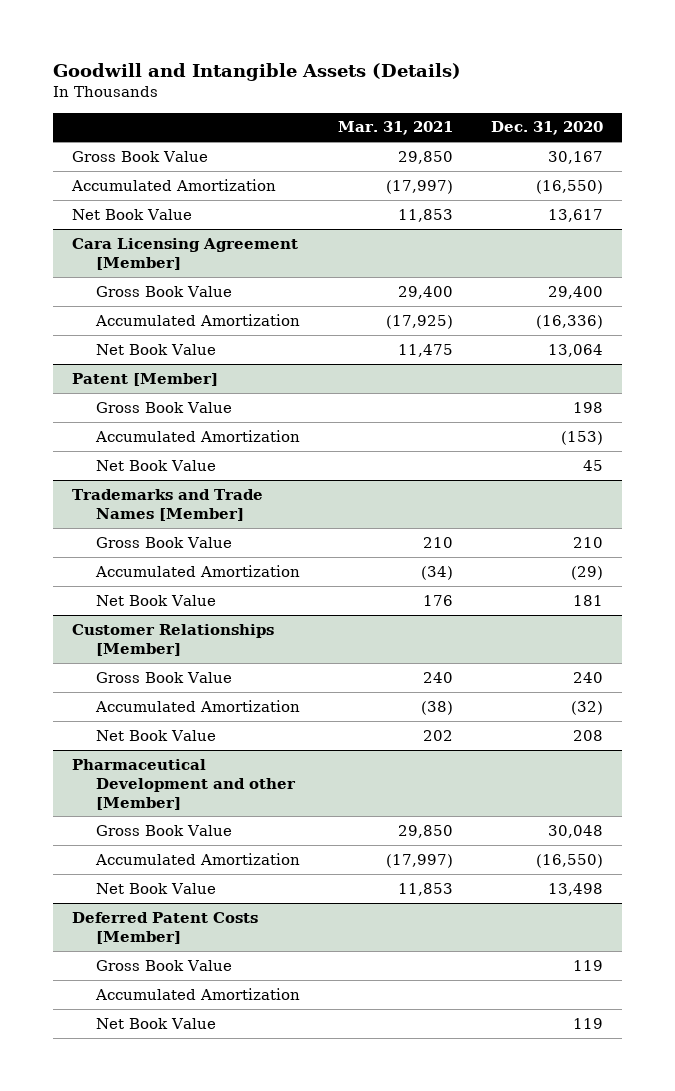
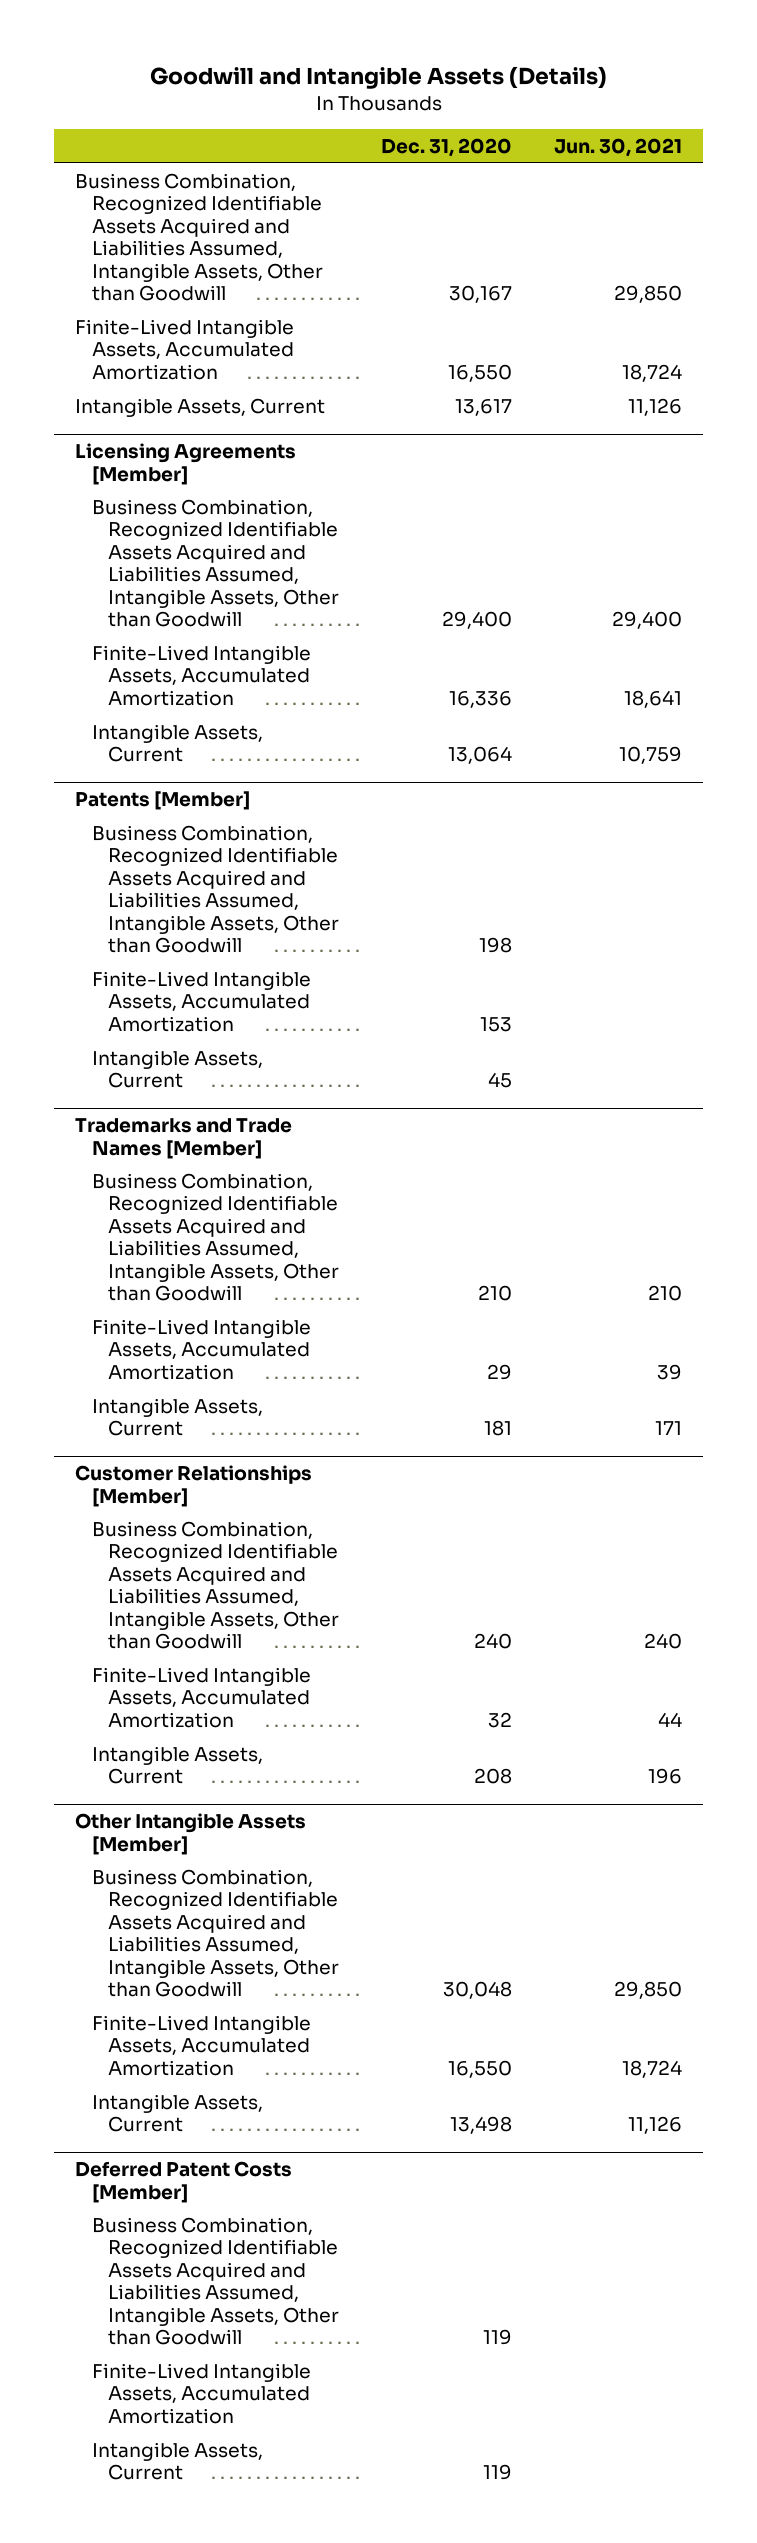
[337,121,453,136] Mar. 31, 2021 -> none
none -> [553,138,682,158] Jun. 30, 2021
[72,150,209,162] Gross Book Value -> [75,172,323,302] Business Combination, Recognized Identifiable Assets Acquired and Liabilities Assumed, Intangible Assets, Other than Goodwill
[71,178,277,191] Accumulated Amortization -> [75,318,295,380] Finite-Lived Intangible Assets, Accumulated Amortization
[535,179,603,194] (16,550) -> [447,363,512,382] 16,550
[72,208,193,220] Net Book Value -> [75,397,326,417] Intangible Assets, Current
[72,237,299,270] Cara Licensing Agreement [Member] -> [75,443,297,485] Licensing Agreements [Member]
[95,285,232,297] Gross Book Value -> [91,498,339,628] Business Combination, Recognized Identifiable Assets Acquired and Liabilities Assumed, Intangible Assets, Other than Goodwill
[94,313,300,326] Accumulated Amortization -> [91,644,311,706] Finite-Lived Intangible Assets, Accumulated Amortization
[535,314,603,329] (16,336) -> [448,690,512,708] 16,336
[95,343,216,355] Net Book Value -> [91,723,263,763] Intangible Assets, Current
[72,372,219,386] Patent [Member] -> [75,791,251,811] Patents [Member]
[95,401,232,413] Gross Book Value -> [91,824,339,954] Business Combination, Recognized Identifiable Assets Acquired and Liabilities Assumed, Intangible Assets, Other than Goodwill
[94,429,300,442] Accumulated Amortization -> [91,970,311,1032] Finite-Lived Intangible Assets, Accumulated Amortization
[560,430,603,445] (153) -> [479,1016,512,1032] 153
[95,459,216,471] Net Book Value -> [91,1049,263,1089] Intangible Assets, Current
[95,536,232,548] Gross Book Value -> [91,1172,339,1302] Business Combination, Recognized Identifiable Assets Acquired and Liabilities Assumed, Intangible Assets, Other than Goodwill
[94,564,300,577] Accumulated Amortization -> [91,1318,311,1380] Finite-Lived Intangible Assets, Accumulated Amortization
[570,565,603,580] (29) -> [486,1363,512,1380] 29
[95,594,216,606] Net Book Value -> [91,1397,263,1437] Intangible Assets, Current
[95,671,232,683] Gross Book Value -> [91,1520,339,1650] Business Combination, Recognized Identifiable Assets Acquired and Liabilities Assumed, Intangible Assets, Other than Goodwill
[94,699,300,712] Accumulated Amortization -> [91,1666,311,1728] Finite-Lived Intangible Assets, Accumulated Amortization
[570,700,603,715] (32) -> [487,1711,512,1728] 32
[95,729,216,741] Net Book Value -> [91,1745,263,1785] Intangible Assets, Current
[72,758,296,810] Pharmaceutical Development and other [Member] -> [75,1813,307,1855] Other Intangible Assets [Member]
[95,824,232,836] Gross Book Value -> [91,1868,339,1998] Business Combination, Recognized Identifiable Assets Acquired and Liabilities Assumed, Intangible Assets, Other than Goodwill
[94,852,300,865] Accumulated Amortization -> [91,2014,311,2076] Finite-Lived Intangible Assets, Accumulated Amortization
[535,853,603,868] (16,550) -> [447,2059,512,2078] 16,550
[95,882,216,894] Net Book Value -> [91,2093,263,2133] Intangible Assets, Current
[95,959,232,971] Gross Book Value -> [91,2216,339,2346] Business Combination, Recognized Identifiable Assets Acquired and Liabilities Assumed, Intangible Assets, Other than Goodwill
[94,987,300,1000] Accumulated Amortization -> [91,2362,311,2424] Finite-Lived Intangible Assets, Accumulated Amortization
[95,1017,216,1029] Net Book Value -> [91,2441,263,2481] Intangible Assets, Current

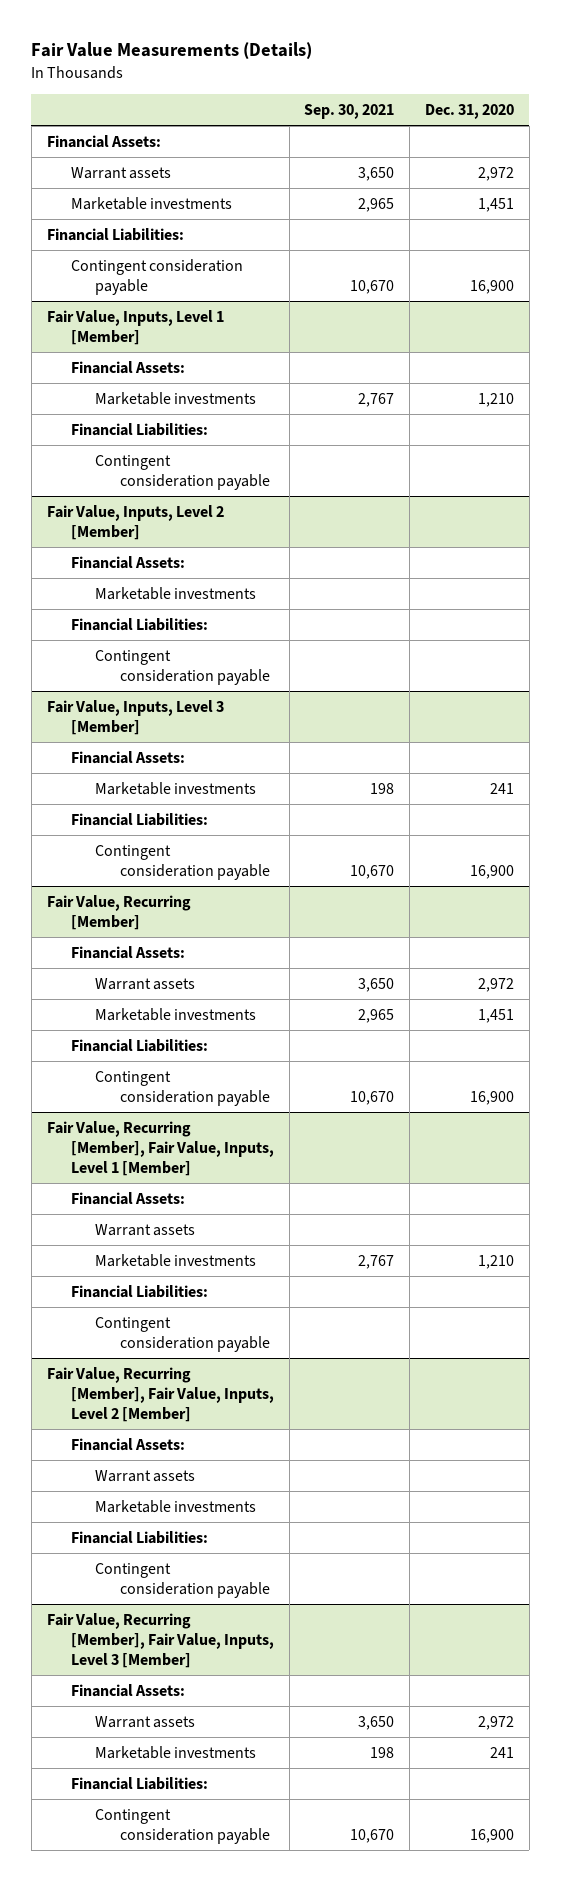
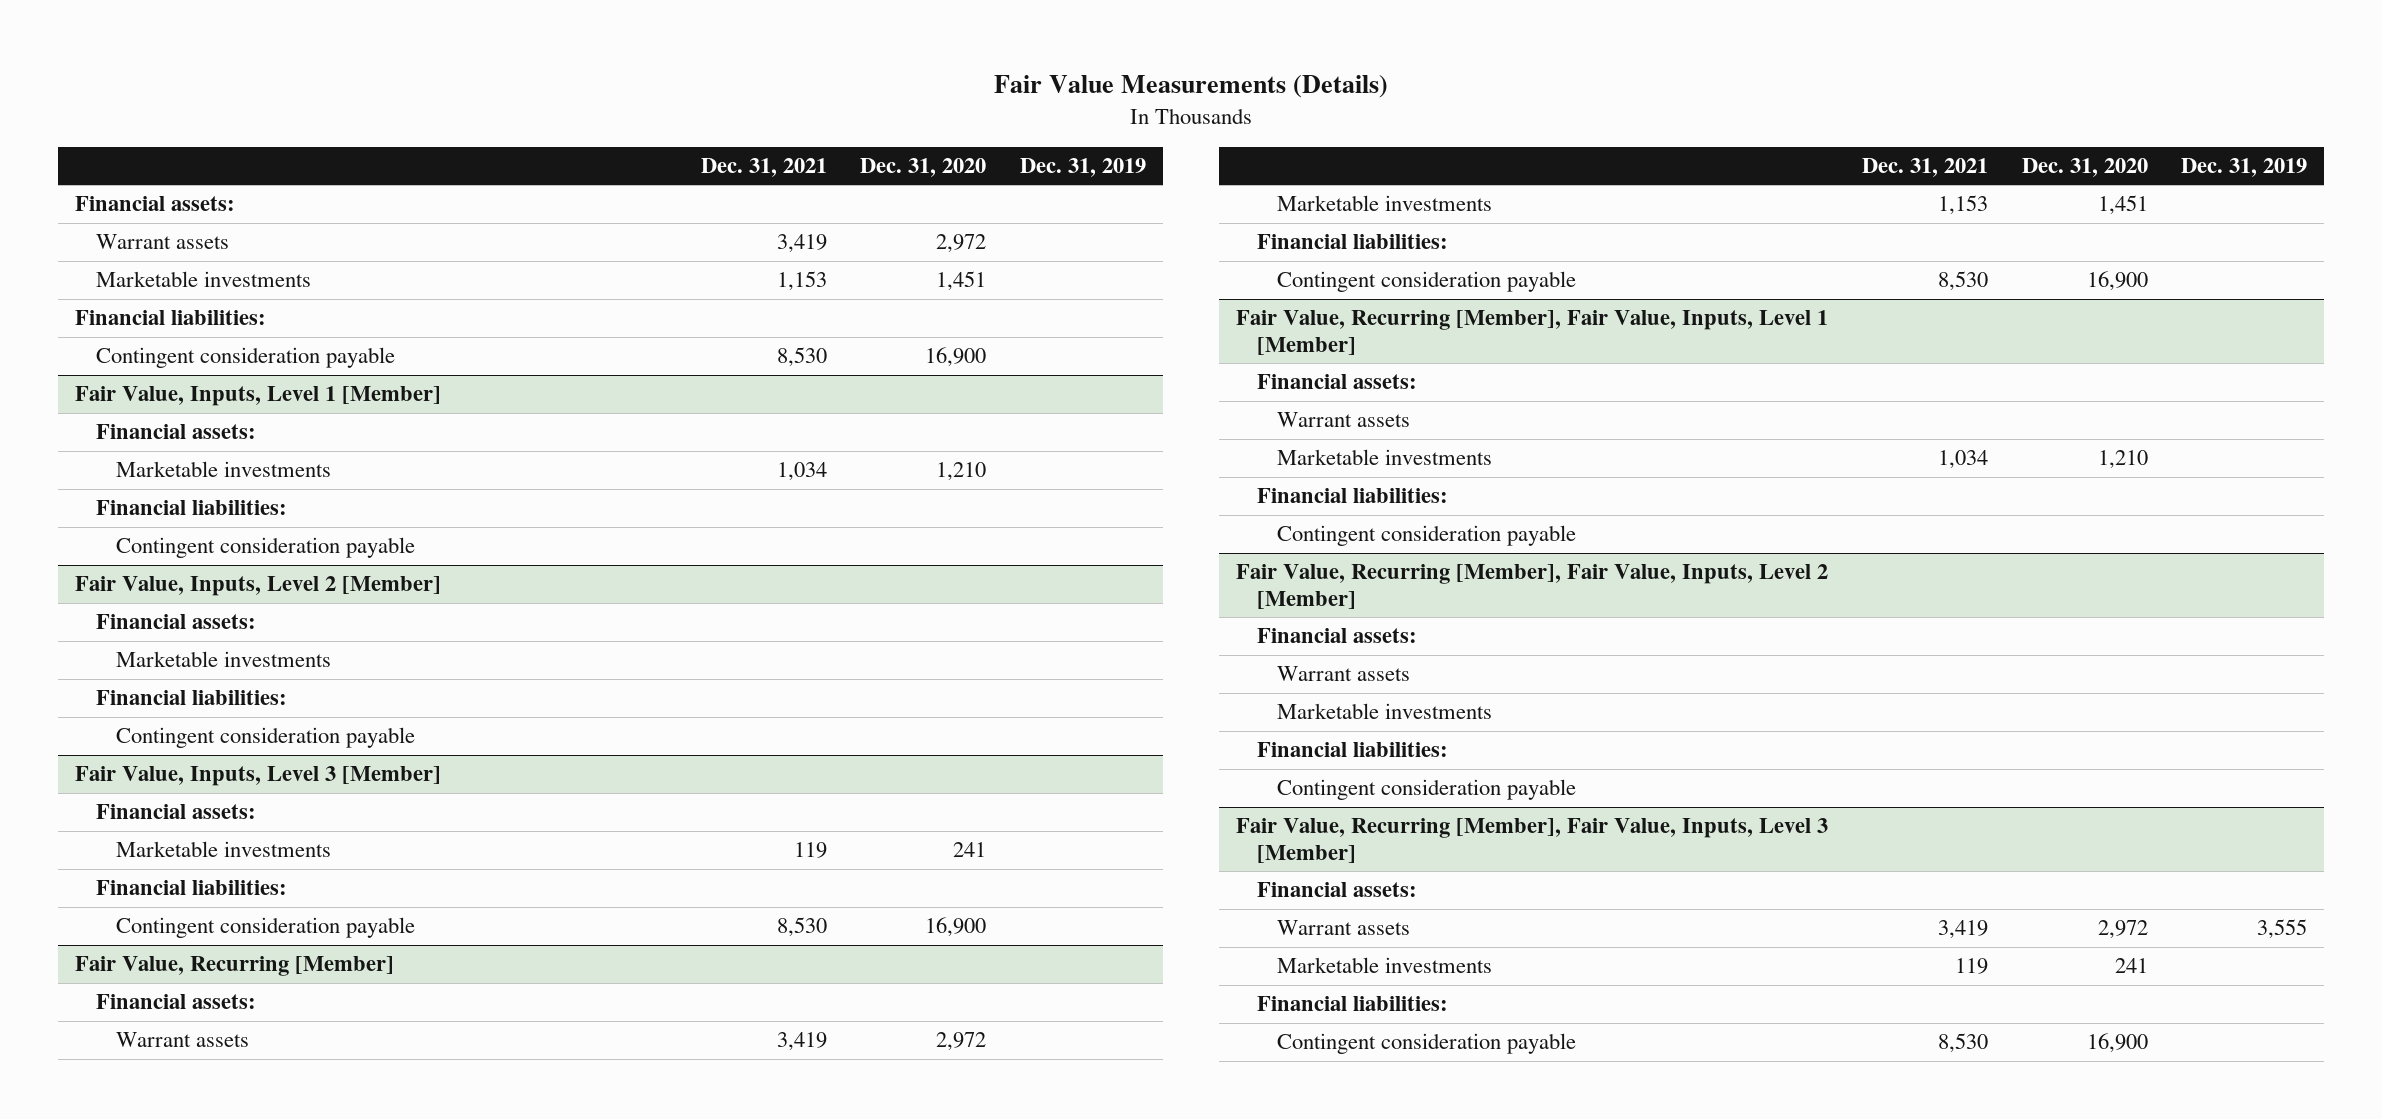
[304,103,395,119] Sep. 30, 2021 -> none
none -> [700,157,827,177] Dec. 31, 2021
none -> [1019,157,1146,177] Dec. 31, 2019
[46,134,161,148] Financial Assets: -> [74,196,235,212] Financial assets:
[46,227,184,241] Financial Liabilities: -> [74,310,266,326] Financial liabilities:
[71,360,186,374] Financial Assets: -> [95,424,256,440] Financial assets:
[71,422,209,436] Financial Liabilities: -> [95,500,287,516] Financial liabilities:
[71,555,186,569] Financial Assets: -> [95,614,256,630] Financial assets:
[71,617,209,631] Financial Liabilities: -> [95,690,287,706] Financial liabilities:
[71,750,186,764] Financial Assets: -> [95,804,256,820] Financial assets:
[71,812,209,826] Financial Liabilities: -> [95,880,287,896] Financial liabilities:
[71,945,186,959] Financial Assets: -> [95,994,256,1010] Financial assets:
[71,1038,209,1052] Financial Liabilities: -> [1256,234,1448,250] Financial liabilities:
[71,1191,186,1205] Financial Assets: -> [1256,374,1417,390] Financial assets:
[71,1284,209,1298] Financial Liabilities: -> [1256,488,1448,504] Financial liabilities:
[71,1437,186,1451] Financial Assets: -> [1256,628,1417,644] Financial assets:
[71,1530,209,1544] Financial Liabilities: -> [1256,742,1448,758] Financial liabilities:
[71,1683,186,1697] Financial Assets: -> [1256,882,1417,898] Financial assets:
[71,1776,209,1790] Financial Liabilities: -> [1256,996,1448,1012] Financial liabilities:

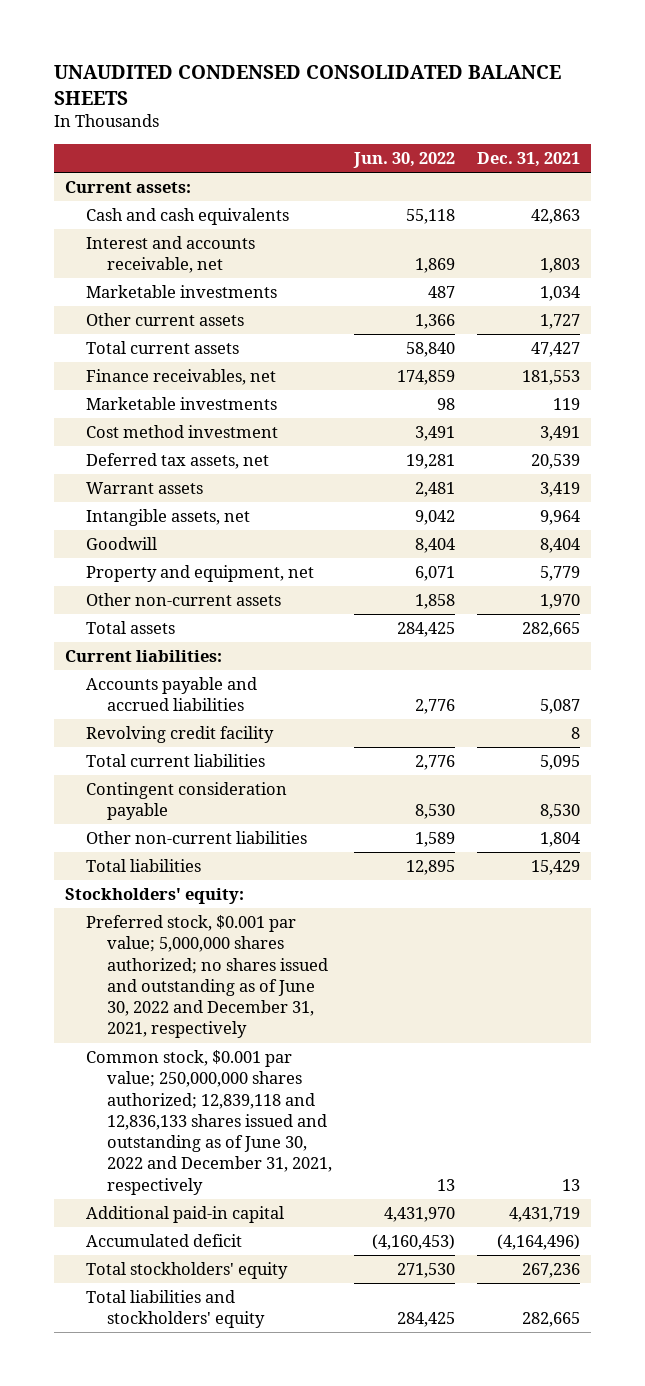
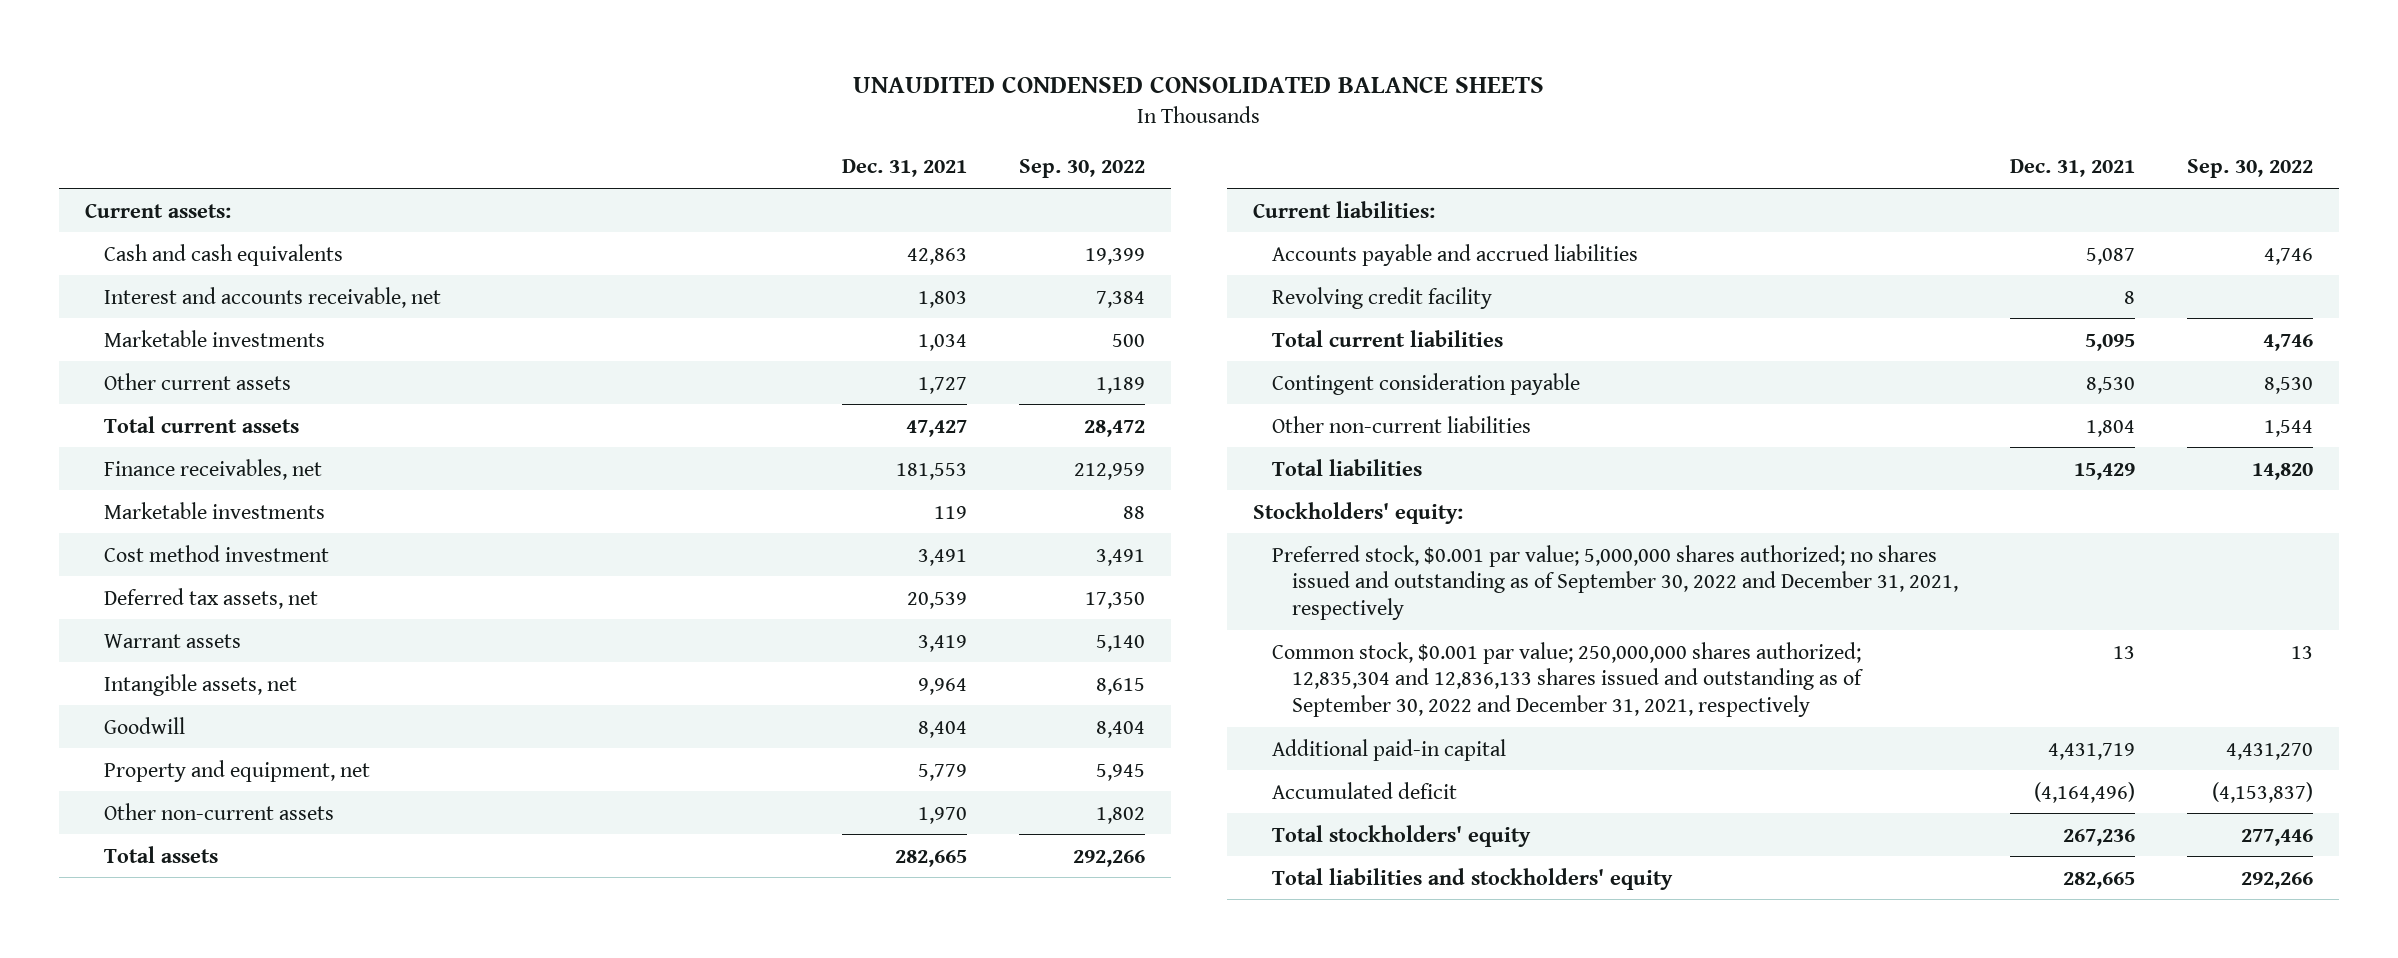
[353,151,456,168] Jun. 30, 2022 -> none
none -> [1019,159,1146,179] Sep. 30, 2022
[85,915,329,1039] Preferred stock, $0.001 par value; 5,000,000 shares authorized; no shares issued and outstanding as of June 30, 2022 and December 31, 2021, respectively -> [1272,544,1958,620] Preferred stock, $0.001 par value; 5,000,000 shares authorized; no shares issued and outstanding as of September 30, 2022 and December 31, 2021, respectively
[85,1050,333,1195] Common stock, $0.001 par value; 250,000,000 shares authorized; 12,839,118 and 12,836,133 shares issued and outstanding as of June 30, 2022 and December 31, 2021, respectively -> [1272,641,1864,717] Common stock, $0.001 par value; 250,000,000 shares authorized; 12,835,304 and 12,836,133 shares issued and outstanding as of September 30, 2022 and December 31, 2021, respectively

